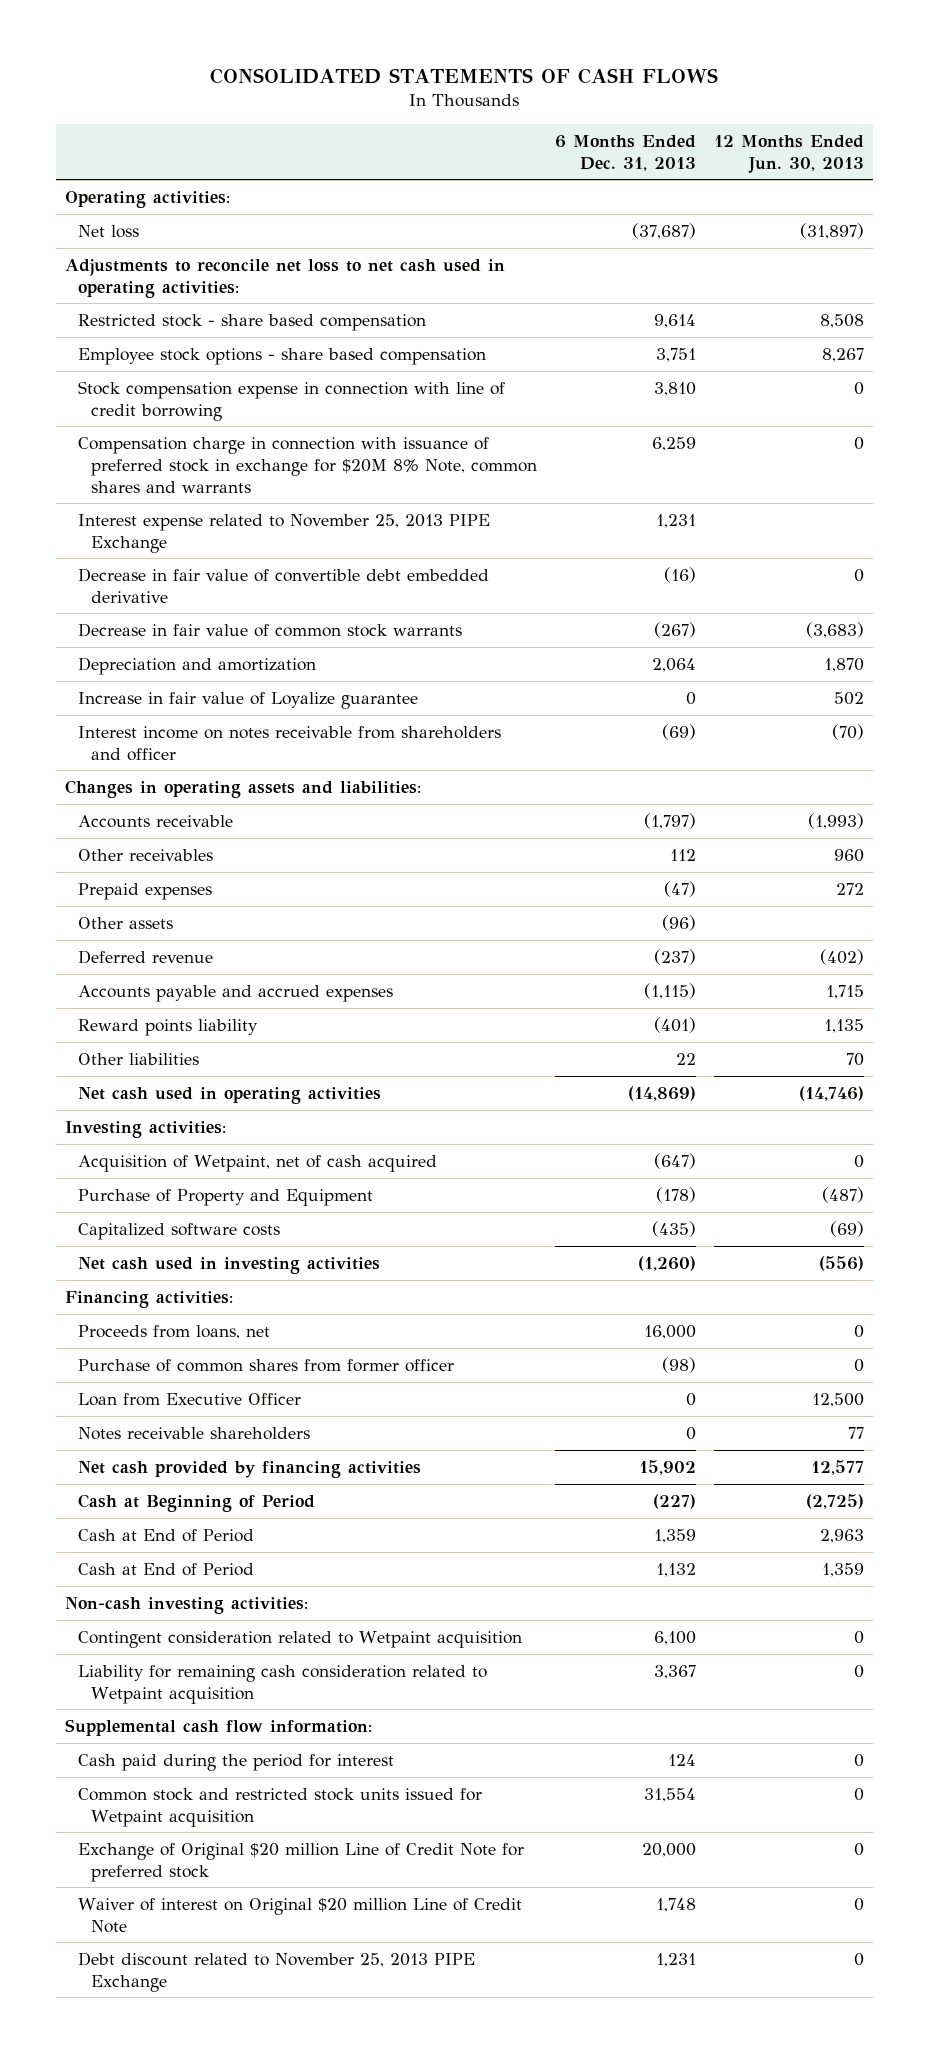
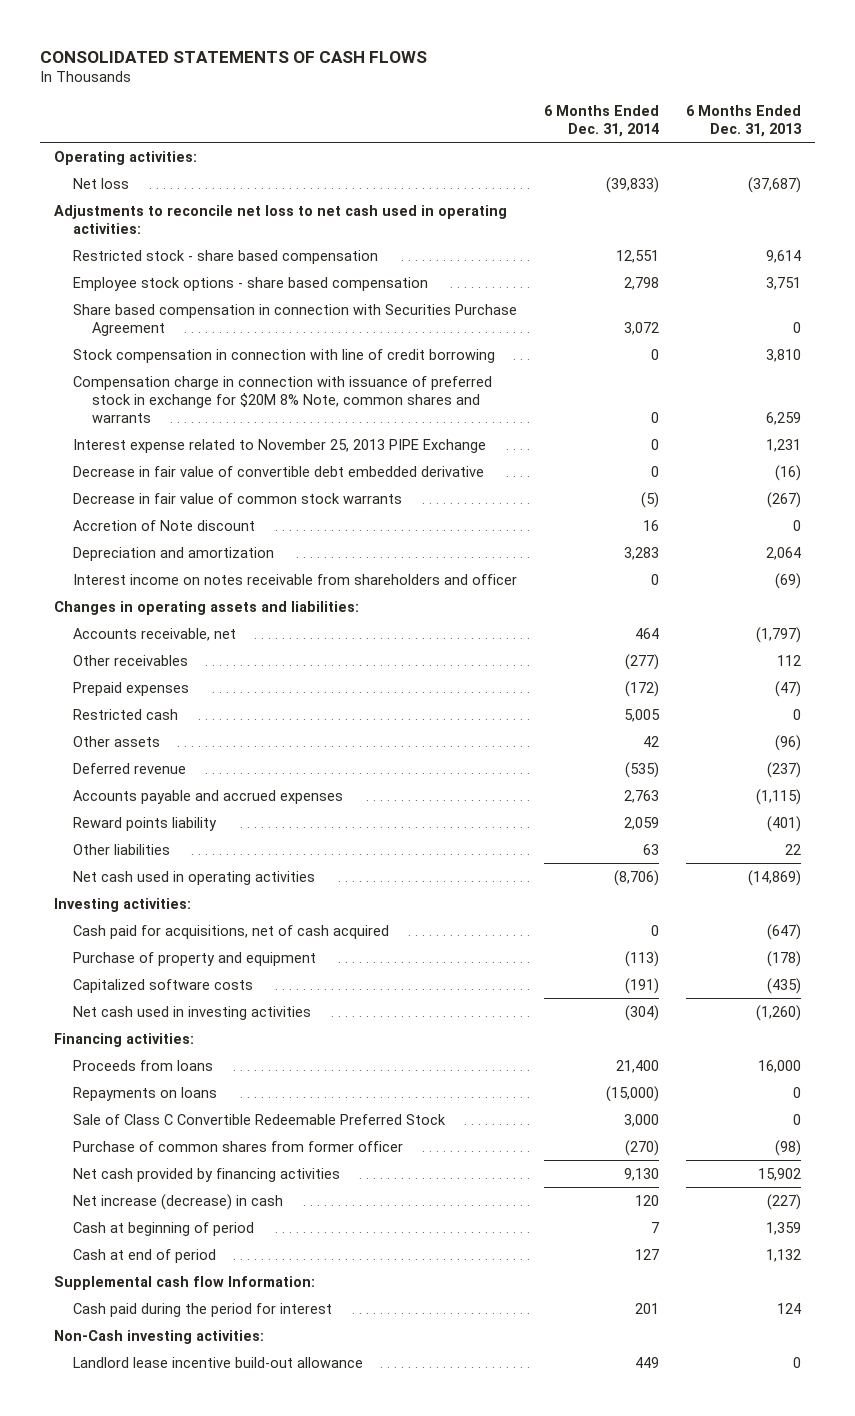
[713,134,864,173] 12 Months Ended Jun. 30, 2013 -> none
none -> [544,104,660,138] 6 Months Ended Dec. 31, 2014
none -> [72,303,517,336] Share based compensation in connection with Securities Purchase Agreement
[77,380,505,421] Stock compensation expense in connection with line of credit borrowing -> [72,348,495,363] Stock compensation in connection with line of credit borrowing
none -> [72,519,255,531] Accretion of Note discount
[77,691,418,709] Increase in fair value of Loyalize guarantee -> none
[77,814,233,828] Accounts receivable -> [72,627,236,641] Accounts receivable, net
none -> [72,708,178,720] Restricted cash
[77,1154,437,1172] Acquisition of Wetpaint, net of cash acquired -> [72,924,389,939] Cash paid for acquisitions, net of cash acquired
[77,1188,373,1206] Purchase of Property and Equipment -> [72,951,316,966] Purchase of property and equipment
[77,1324,270,1339] Proceeds from loans, net -> [72,1059,213,1071] Proceeds from loans
none -> [72,1086,217,1101] Repayments on loans
none -> [72,1113,446,1125] Sale of Class C Convertible Redeemable Preferred Stock
[77,1392,301,1406] Loan from Executive Officer -> none
[77,1426,310,1440] Notes receivable shareholders -> none
[64,1596,308,1614] Non-cash investing activities: -> none
[77,1630,522,1648] Contingent consideration related to Wetpaint acquisition -> none
[77,1664,487,1704] Liability for remaining cash consideration related to Wetpaint acquisition -> none
[77,1493,315,1512] Cash at Beginning of Period -> [72,1193,283,1210] Net increase (decrease) in cash
[77,1528,254,1542] Cash at End of Period -> [72,1221,254,1236] Cash at beginning of period
[77,1562,254,1576] Cash at End of Period -> [72,1248,216,1263] Cash at end of period
[64,1718,372,1736] Supplemental cash flow information: -> [53,1275,315,1290] Supplemental cash flow Information:
[77,1787,482,1827] Common stock and restricted stock units issued for Wetpaint acquisition -> none
[77,1842,524,1882] Exchange of Original $20 million Line of Credit Note for preferred stock -> none
[77,1897,522,1933] Waiver of interest on Original $20 million Line of Credit Note -> none
[77,1951,475,1992] Debt discount related to November 25, 2013 PIPE Exchange -> none
none -> [53,1329,264,1344] Non-Cash investing activities:
none -> [72,1356,363,1368] Landlord lease incentive build-out allowance

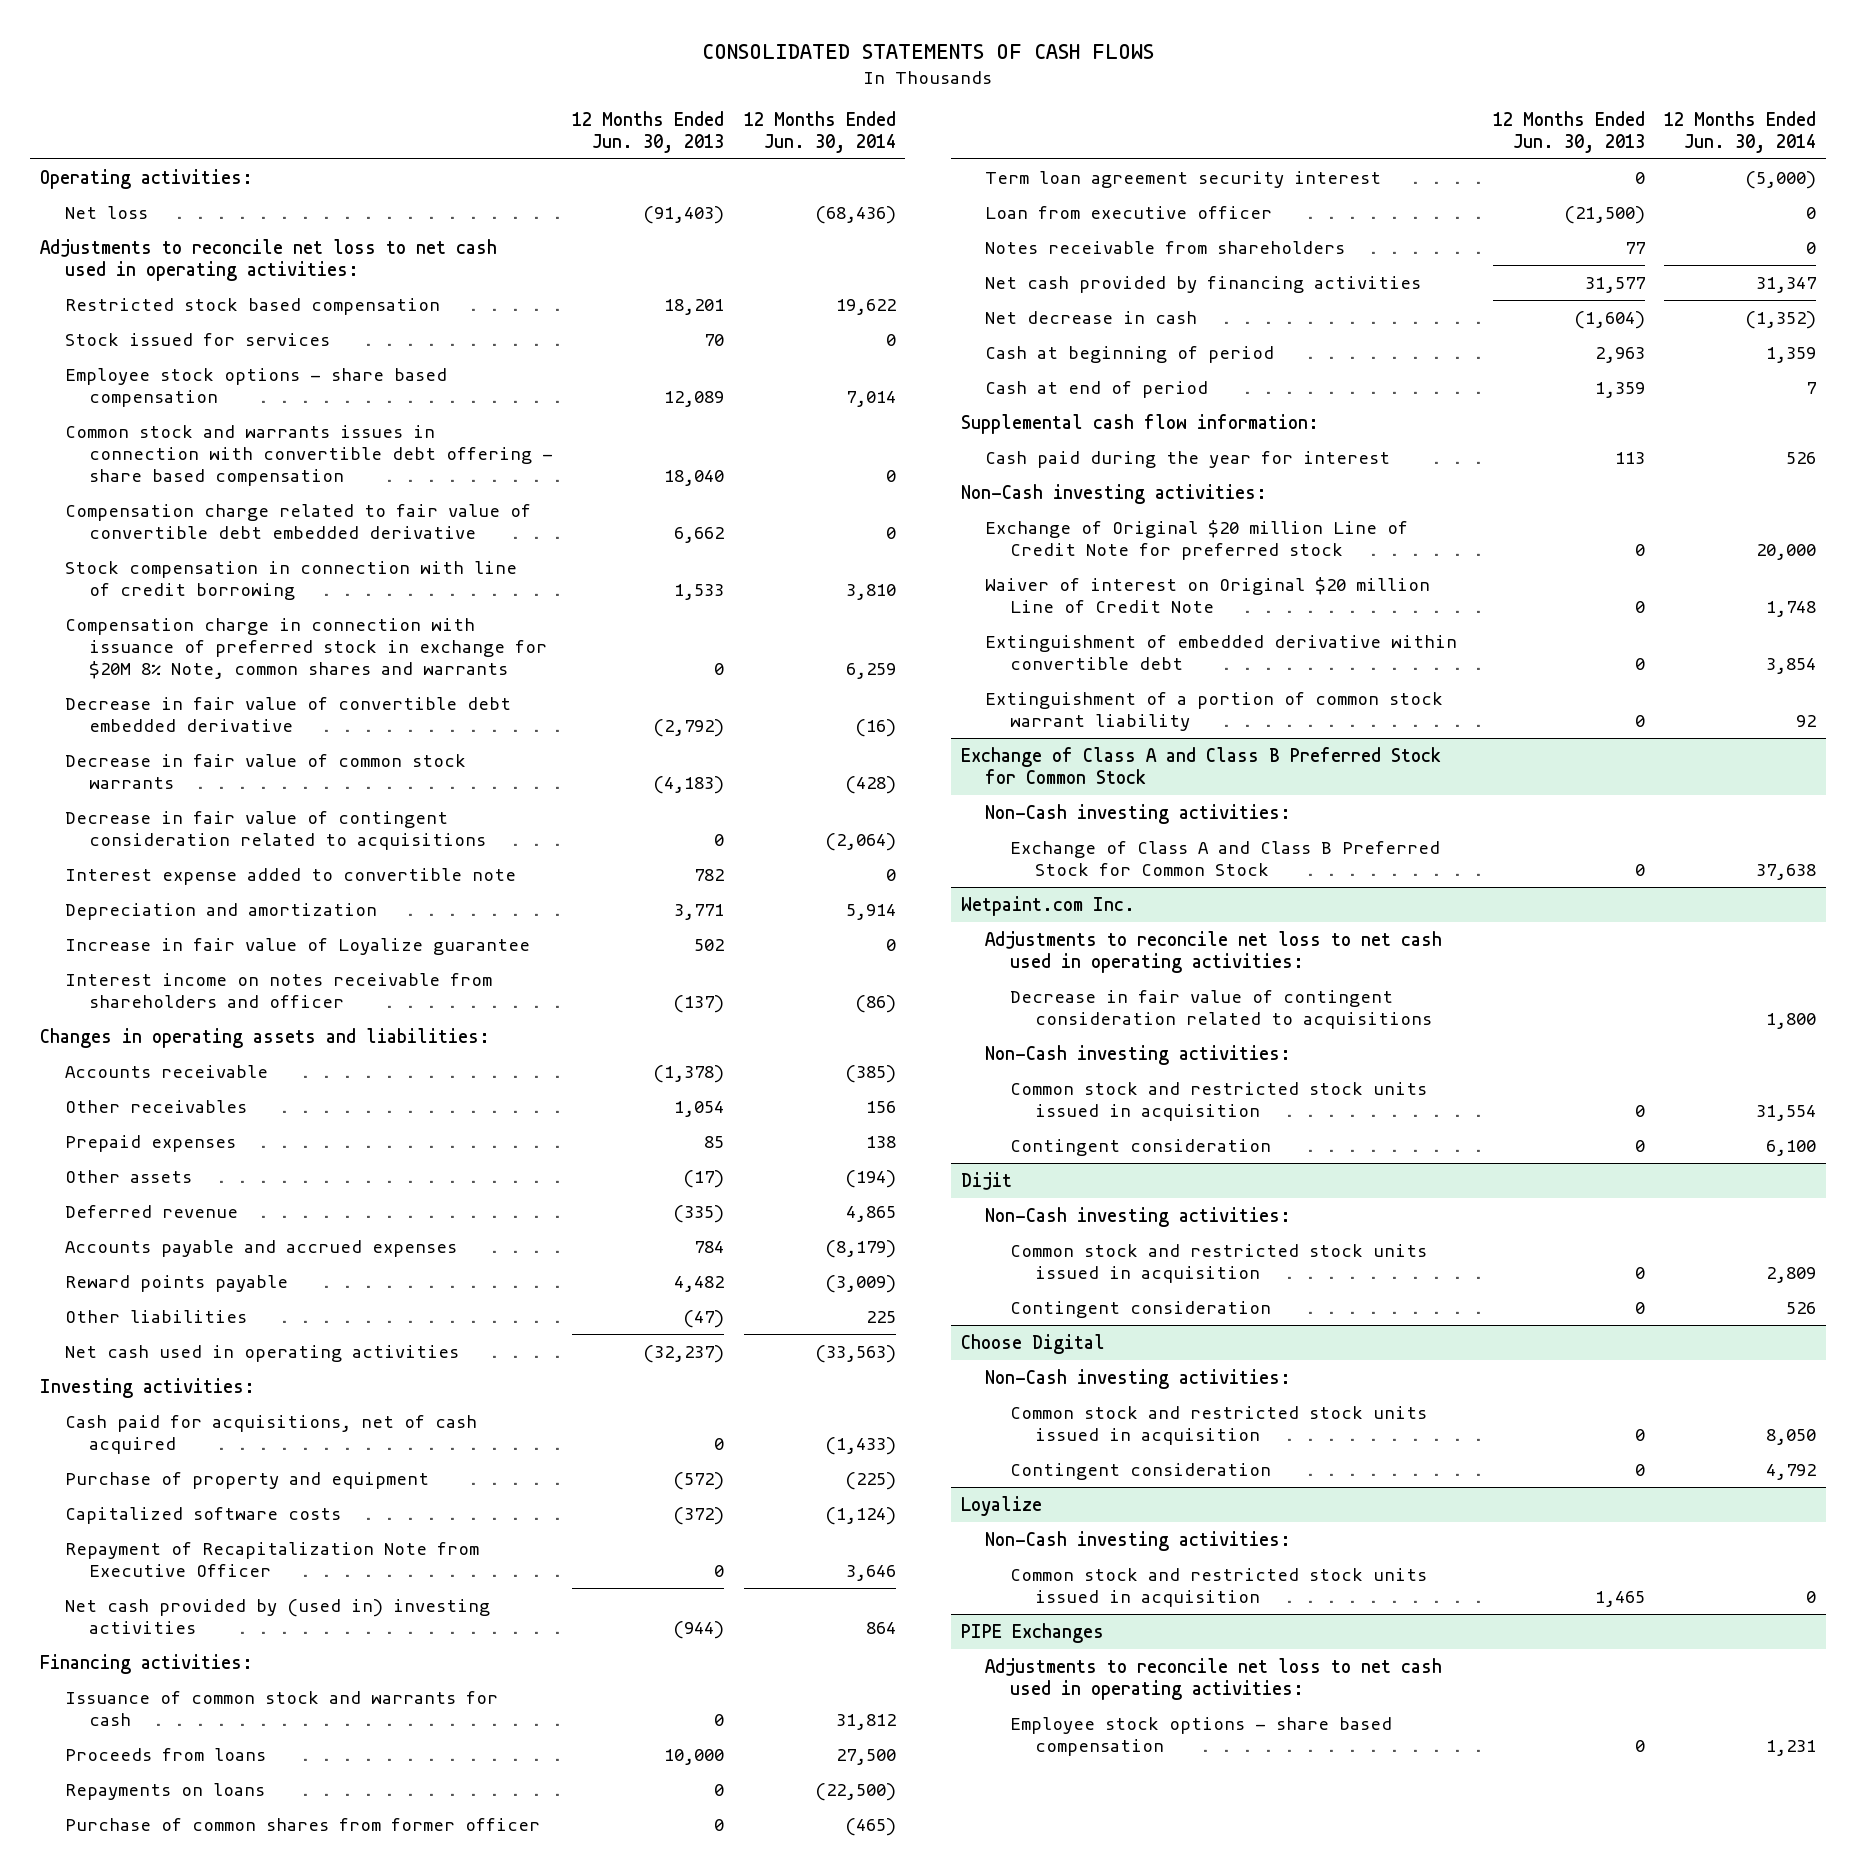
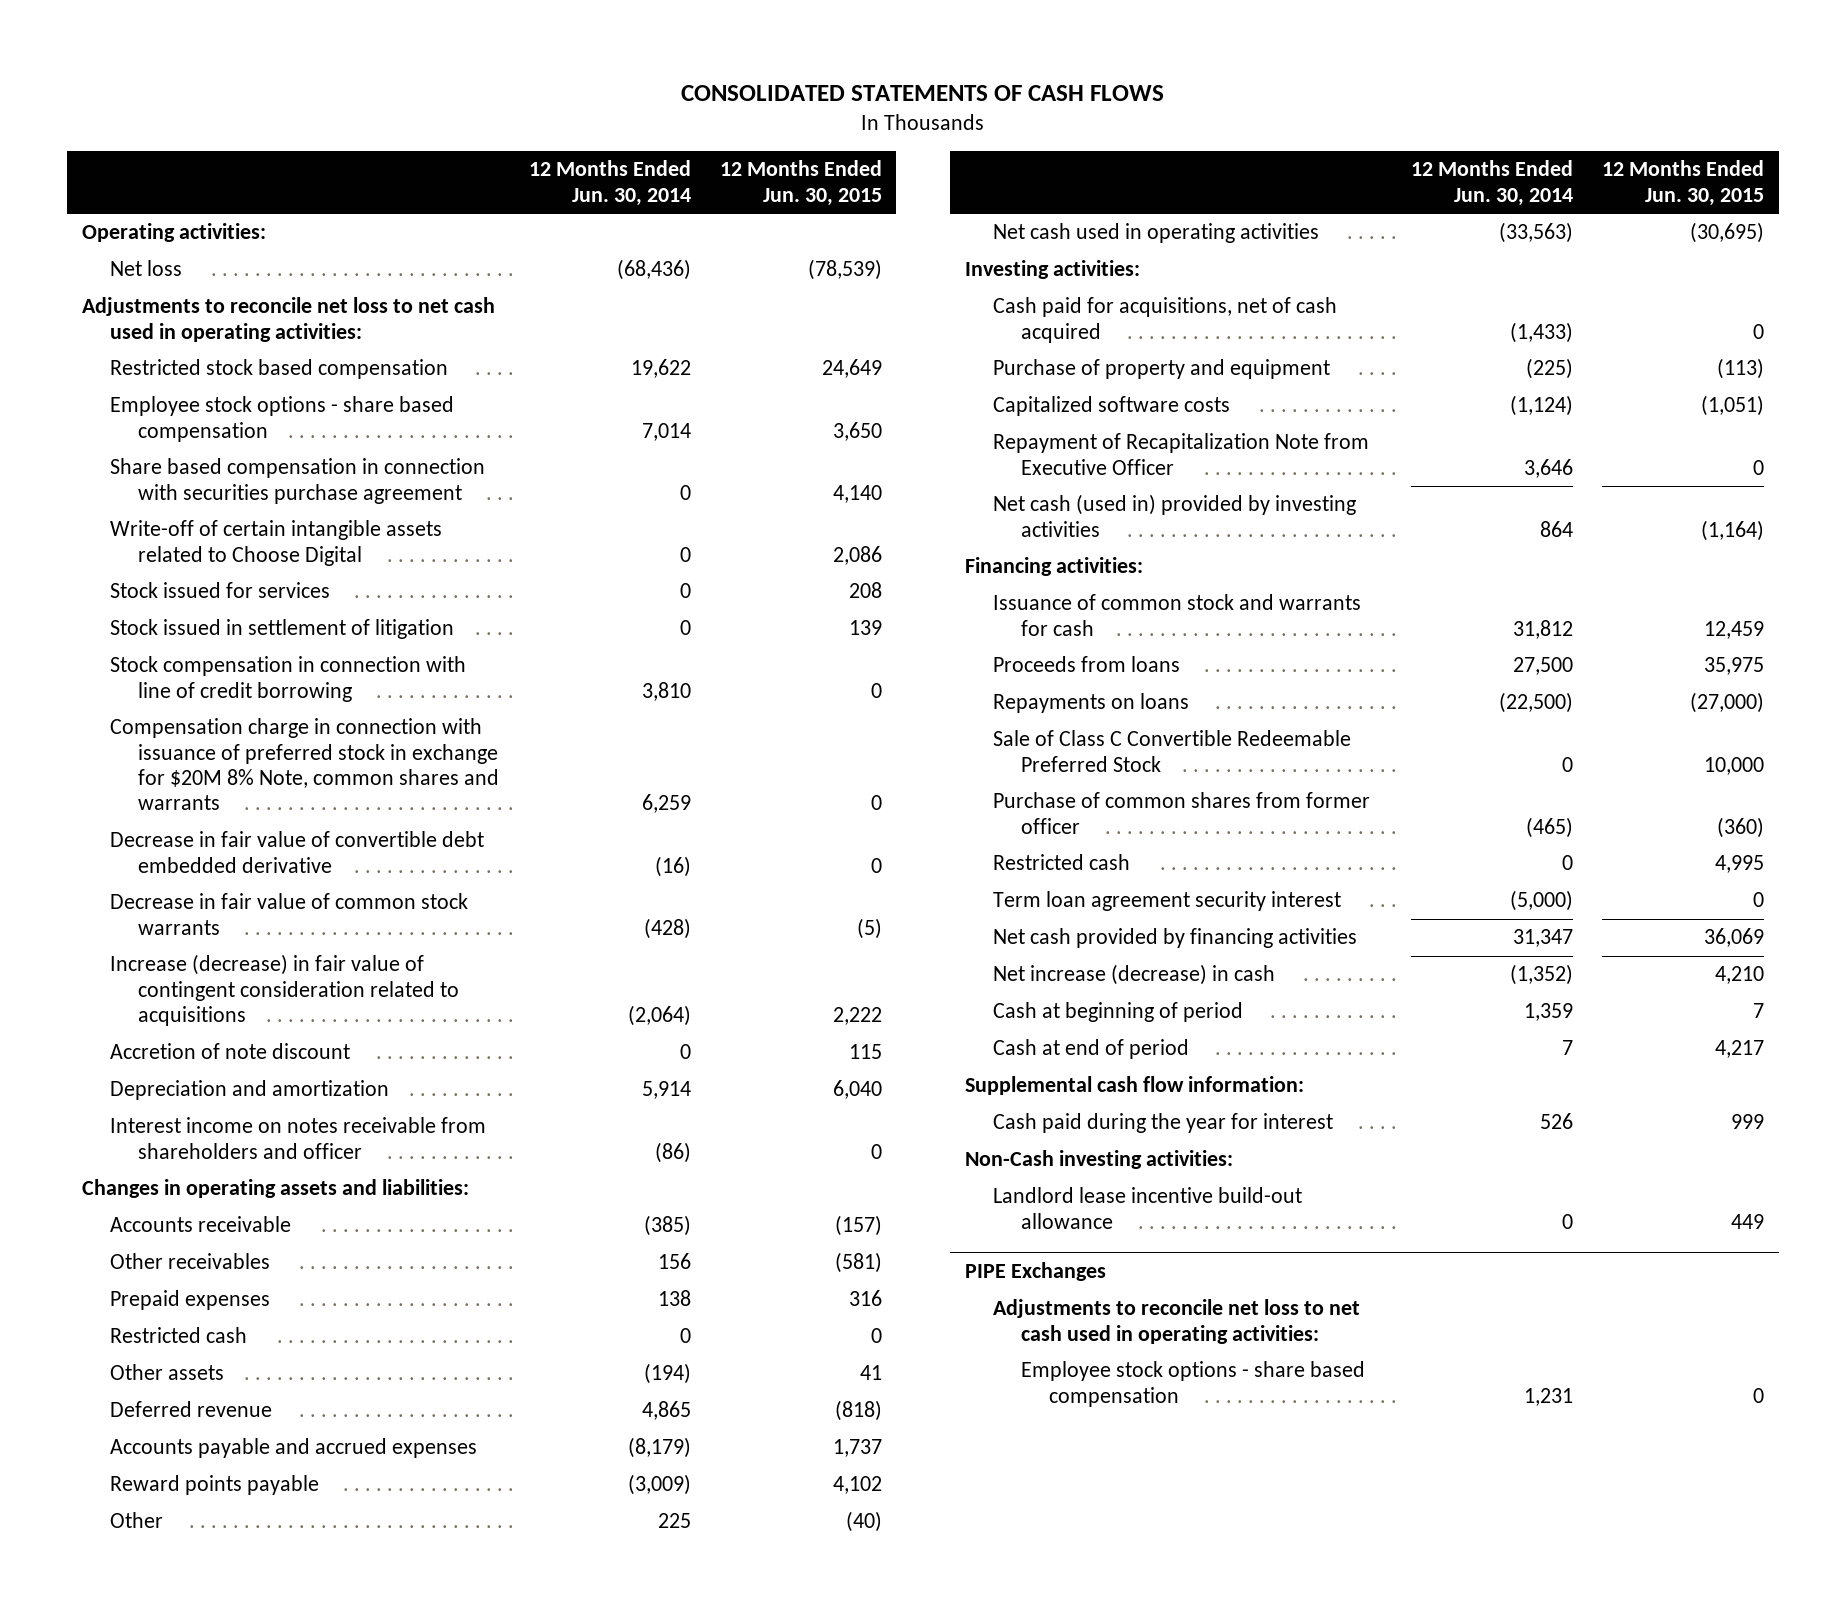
[572,110,725,153] 12 Months Ended Jun. 30, 2013 -> none
none -> [719,160,882,206] 12 Months Ended Jun. 30, 2015
[64,424,554,487] Common stock and warrants issues in connection with convertible debt offering - share based compensation -> none
[64,503,531,539] Compensation charge related to fair value of convertible debt embedded derivative -> none
none -> [110,458,486,504] Share based compensation in connection with securities purchase agreement
none -> [110,520,443,566] Write-off of certain intangible assets related to Choose Digital
[64,332,330,346] Stock issued for services -> [110,582,331,599] Stock issued for services
none -> [110,619,455,640] Stock issued in settlement of litigation
[64,810,487,850] Decrease in fair value of contingent consideration related to acquisitions -> [110,954,460,1026] Increase (decrease) in fair value of contingent consideration related to acquisitions
[64,867,516,885] Interest expense added to convertible note -> [110,1043,351,1060] Accretion of note discount
[64,937,530,955] Increase in fair value of Loyalize guarantee -> none
none -> [110,1327,248,1344] Restricted cash
[64,1309,247,1323] Other liabilities -> [110,1512,164,1529] Other
[64,1598,490,1634] Net cash provided by (used in) investing activities -> [992,494,1356,537] Net cash (used in) provided by investing activities
none -> [992,730,1351,772] Sale of Class C Convertible Redeemable Preferred Stock
none -> [992,854,1130,871] Restricted cash
[985,205,1273,219] Loan from executive officer -> none
[985,240,1346,254] Notes receivable from shareholders -> none
[985,310,1198,324] Net decrease in cash -> [992,964,1275,986] Net increase (decrease) in cash
[985,519,1409,560] Exchange of Original $20 million Line of Credit Note for preferred stock -> none
[985,576,1431,613] Waiver of interest on Original $20 million Line of Credit Note -> none
[985,634,1458,670] Extinguishment of embedded derivative within convertible debt -> none
[985,691,1444,731] Extinguishment of a portion of common stock warrant liability -> none
[960,746,1441,784] Exchange of Class A and Class B Preferred Stock for Common Stock -> none
[985,803,1292,824] Non-Cash investing activities: -> none
[1010,840,1441,876] Exchange of Class A and Class B Preferred Stock for Common Stock -> none
[960,895,1135,916] Wetpaint.com Inc. -> none
[985,930,1443,973] Adjustments to reconcile net loss to net cash used in operating activities: -> none
[1010,989,1432,1029] Decrease in fair value of contingent consideration related to acquisitions -> none
[985,1044,1292,1065] Non-Cash investing activities: -> none
[1010,1081,1428,1121] Common stock and restricted stock units issued in acquisition -> none
[1010,1138,1272,1156] Contingent consideration -> none
[960,1171,1012,1190] Dijit -> none
[985,1206,1292,1227] Non-Cash investing activities: -> none
[1010,1243,1428,1283] Common stock and restricted stock units issued in acquisition -> none
[1010,1300,1272,1318] Contingent consideration -> none
[960,1333,1105,1354] Choose Digital -> none
[985,1368,1292,1389] Non-Cash investing activities: -> none
[1010,1405,1428,1445] Common stock and restricted stock units issued in acquisition -> none
[1010,1462,1272,1480] Contingent consideration -> none
[960,1495,1042,1516] Loyalize -> none
[985,1530,1292,1551] Non-Cash investing activities: -> none
[1010,1567,1428,1607] Common stock and restricted stock units issued in acquisition -> none
none -> [992,1187,1302,1229] Landlord lease incentive build-out allowance

